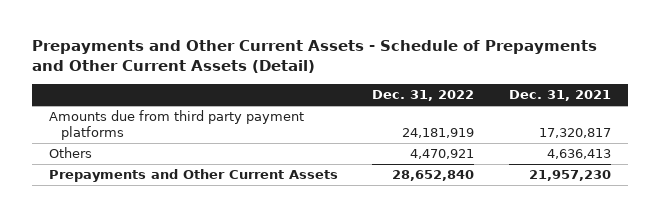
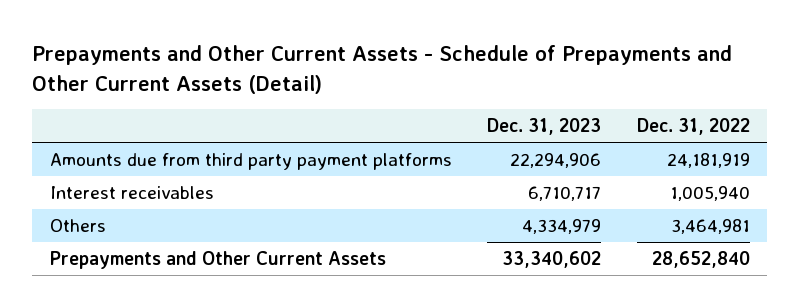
[509,90,612,102] Dec. 31, 2021 -> none
none -> [487,118,602,136] Dec. 31, 2023
none -> [49,185,214,199] Interest receivables
[410,149,475,160] 4,470,921 -> [670,218,750,234] 3,464,981

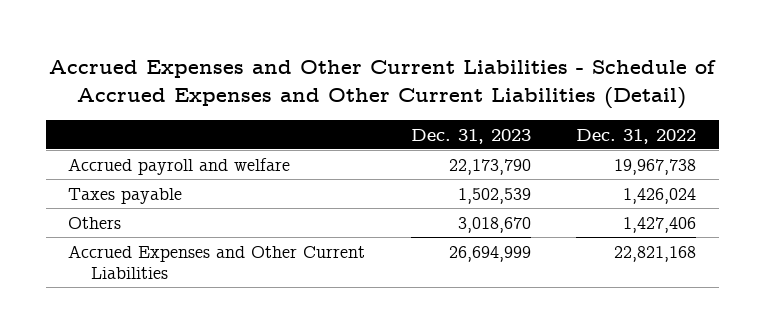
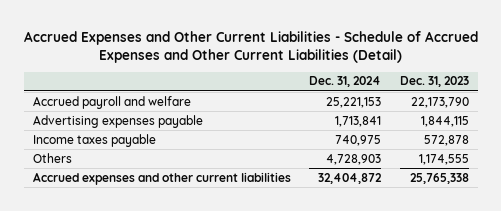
[576,128,697,144] Dec. 31, 2022 -> none
none -> [309,76,382,88] Dec. 31, 2024
none -> [32,114,203,128] Advertising expenses payable
[68,187,183,204] Taxes payable -> [32,133,156,147] Income taxes payable
[457,187,531,204] 1,502,539 -> [423,134,469,146] 572,878
[457,216,531,233] 3,018,670 -> [418,153,469,165] 1,174,555
[68,244,366,280] Accrued Expenses and Other Current Liabilities -> [32,171,291,185] Accrued expenses and other current liabilities
[448,245,531,262] 26,694,999 -> [409,172,469,184] 25,765,338

